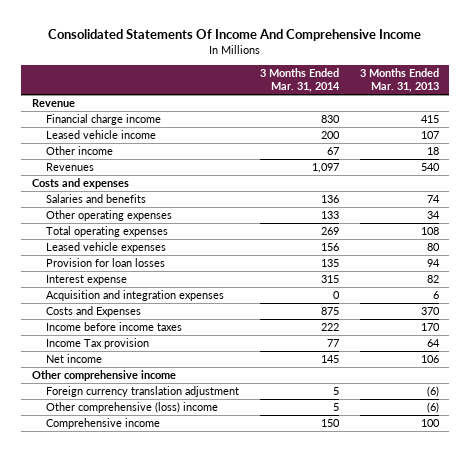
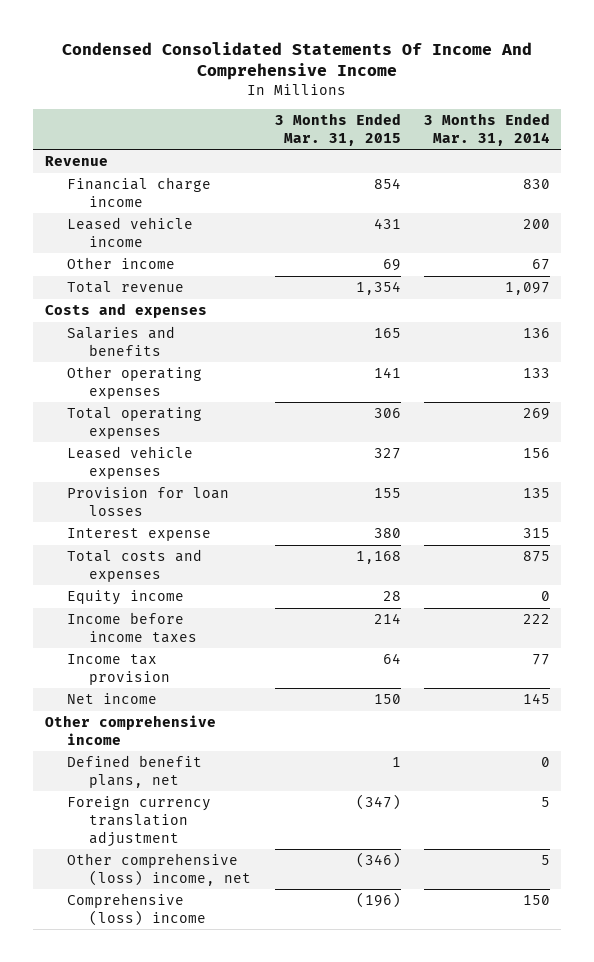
[48,28,422,41] Consolidated Statements Of Income And Comprehensive Income -> [62,41,533,81] Condensed Consolidated Statements Of Income And Comprehensive Income
[360,68,440,93] 3 Months Ended Mar. 31, 2013 -> none
none -> [274,113,401,147] 3 Months Ended Mar. 31, 2015
[46,163,95,172] Revenues -> [66,281,184,294] Total revenue
[46,290,225,302] Acquisition and integration expenses -> none
[46,306,142,318] Costs and Expenses -> [66,549,202,582] Total costs and expenses
none -> [66,590,184,606] Equity income
[46,338,150,350] Income Tax provision -> [66,654,171,685] Income tax provision
none -> [66,755,202,788] Defined benefit plans, net
[46,402,219,414] Other comprehensive (loss) income -> [66,853,252,886] Other comprehensive (loss) income, net
[46,418,161,430] Comprehensive income -> [66,893,207,926] Comprehensive (loss) income

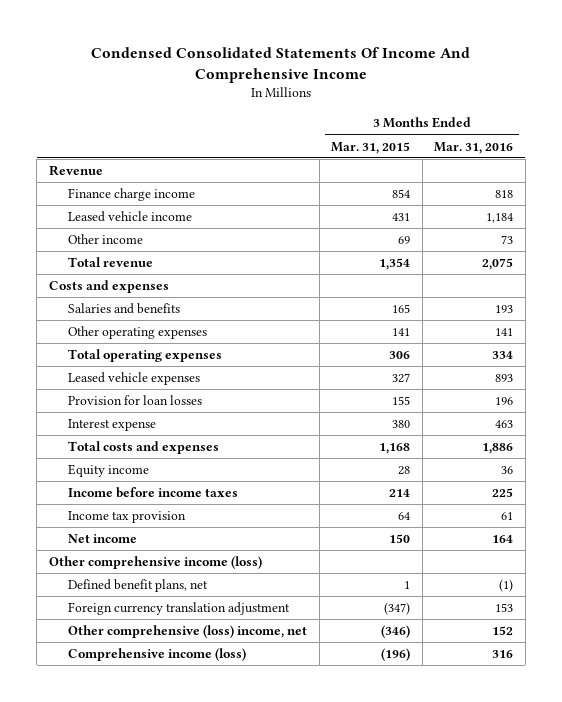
[423,113,550,147] 3 Months Ended Mar. 31, 2014 -> none
none -> [434,141,514,154] Mar. 31, 2016
[66,177,211,207] Financial charge income -> [68,188,196,202] Finance charge income
[44,715,216,745] Other comprehensive income -> [48,556,262,570] Other comprehensive income (loss)
[66,893,207,926] Comprehensive (loss) income -> [68,648,247,662] Comprehensive income (loss)

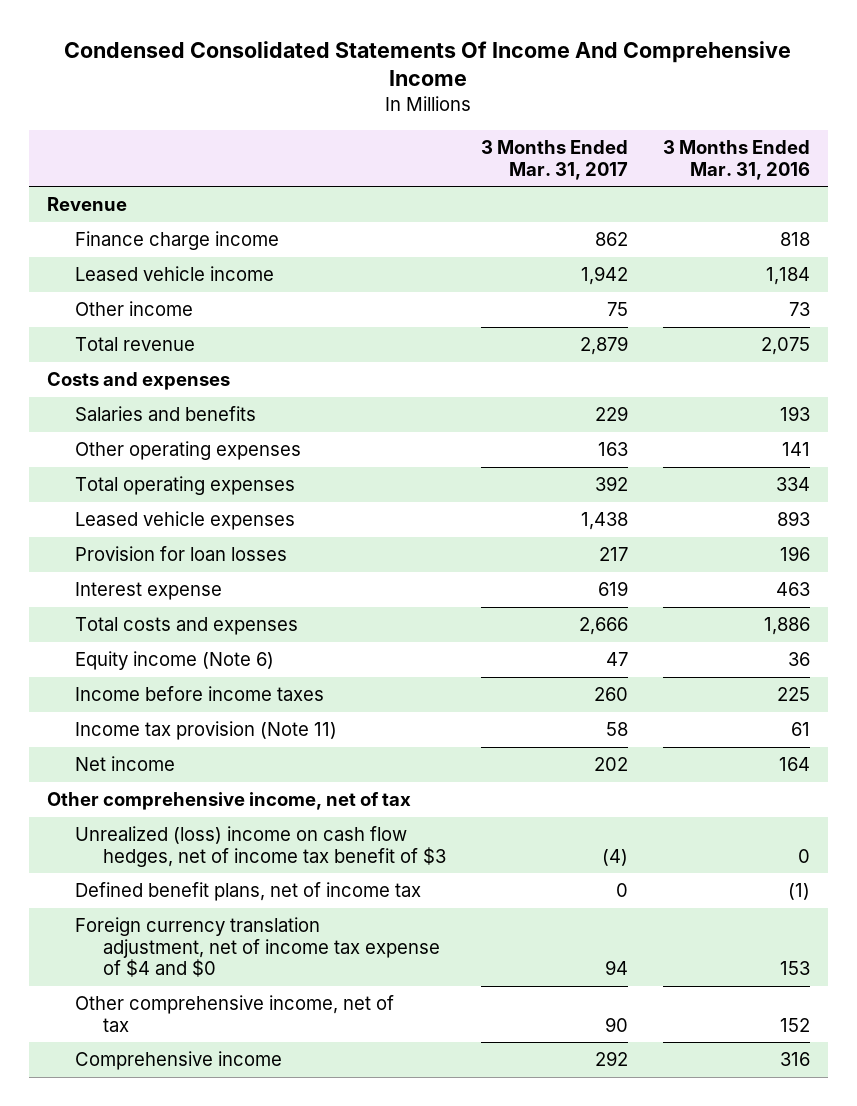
[331,141,411,154] Mar. 31, 2015 -> none
none -> [481,140,629,180] 3 Months Ended Mar. 31, 2017
[68,464,150,478] Equity income -> [74,651,274,671] Equity income (Note 6)
[68,511,187,524] Income tax provision -> [74,721,337,741] Income tax provision (Note 11)
[48,556,262,570] Other comprehensive income (loss) -> [46,792,411,811] Other comprehensive income, net of tax
none -> [74,826,446,867] Unrealized (loss) income on cash flow hedges, net of income tax benefit of $3
[68,579,209,593] Defined benefit plans, net -> [74,882,421,902] Defined benefit plans, net of income tax
[68,602,291,616] Foreign currency translation adjustment -> [74,917,440,978] Foreign currency translation adjustment, net of income tax expense of $4 and $0
[68,625,308,639] Other comprehensive (loss) income, net -> [74,995,394,1032] Other comprehensive income, net of tax
[68,648,247,662] Comprehensive income (loss) -> [74,1051,282,1071] Comprehensive income

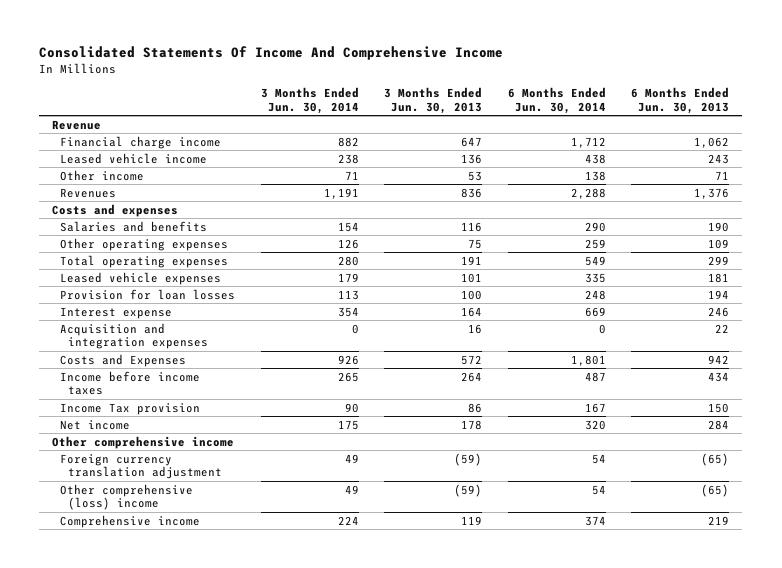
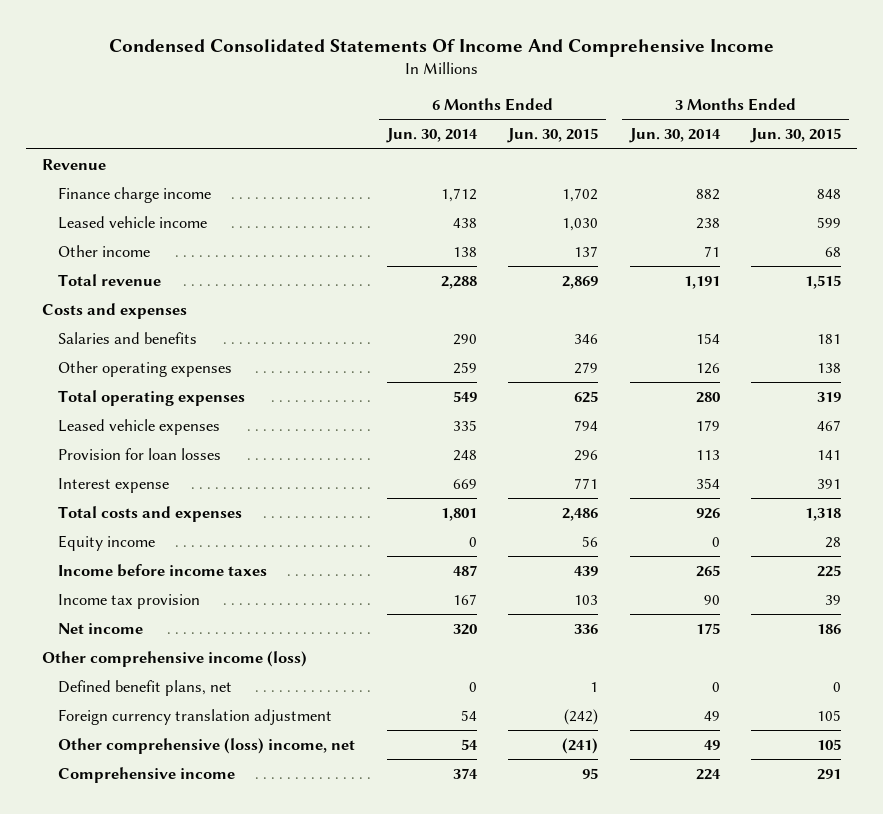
[39,46,504,61] Consolidated Statements Of Income And Comprehensive Income -> [108,38,774,57] Condensed Consolidated Statements Of Income And Comprehensive Income
[384,87,483,114] 3 Months Ended Jun. 30, 2013 -> none
[631,87,730,114] 6 Months Ended Jun. 30, 2013 -> none
none -> [507,128,599,144] Jun. 30, 2015
none -> [750,128,842,144] Jun. 30, 2015
[60,135,222,149] Financial charge income -> [58,186,212,203] Finance charge income
[60,187,117,198] Revenues -> [58,273,162,286] Total revenue
[60,322,209,350] Acquisition and integration expenses -> none
[60,353,187,367] Costs and Expenses -> [58,505,243,522] Total costs and expenses
none -> [58,534,156,551] Equity income
[60,402,201,415] Income Tax provision -> [58,593,201,609] Income tax provision
[52,435,235,449] Other comprehensive income -> [41,650,307,667] Other comprehensive income (loss)
none -> [58,679,233,696] Defined benefit plans, net
[60,483,194,511] Other comprehensive (loss) income -> [58,737,356,754] Other comprehensive (loss) income, net

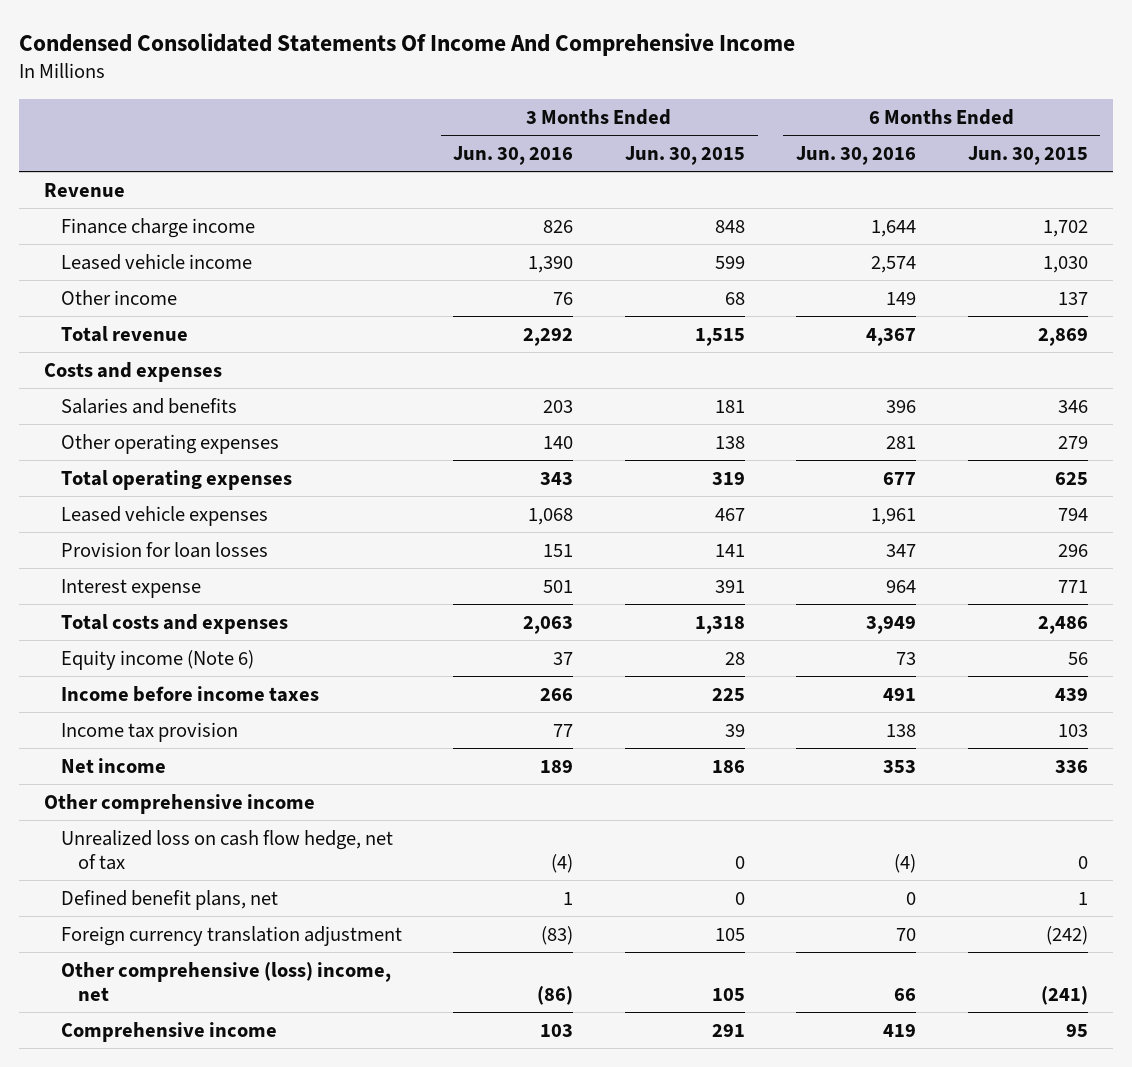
[385,128,478,144] Jun. 30, 2014 -> none
[628,128,721,144] Jun. 30, 2014 -> none
none -> [453,145,574,165] Jun. 30, 2016
none -> [796,145,917,165] Jun. 30, 2016
[58,534,156,551] Equity income -> [61,649,255,670] Equity income (Note 6)
[41,650,307,667] Other comprehensive income (loss) -> [44,793,316,814] Other comprehensive income
none -> [61,829,394,871] Unrealized loss on cash flow hedge, net of tax

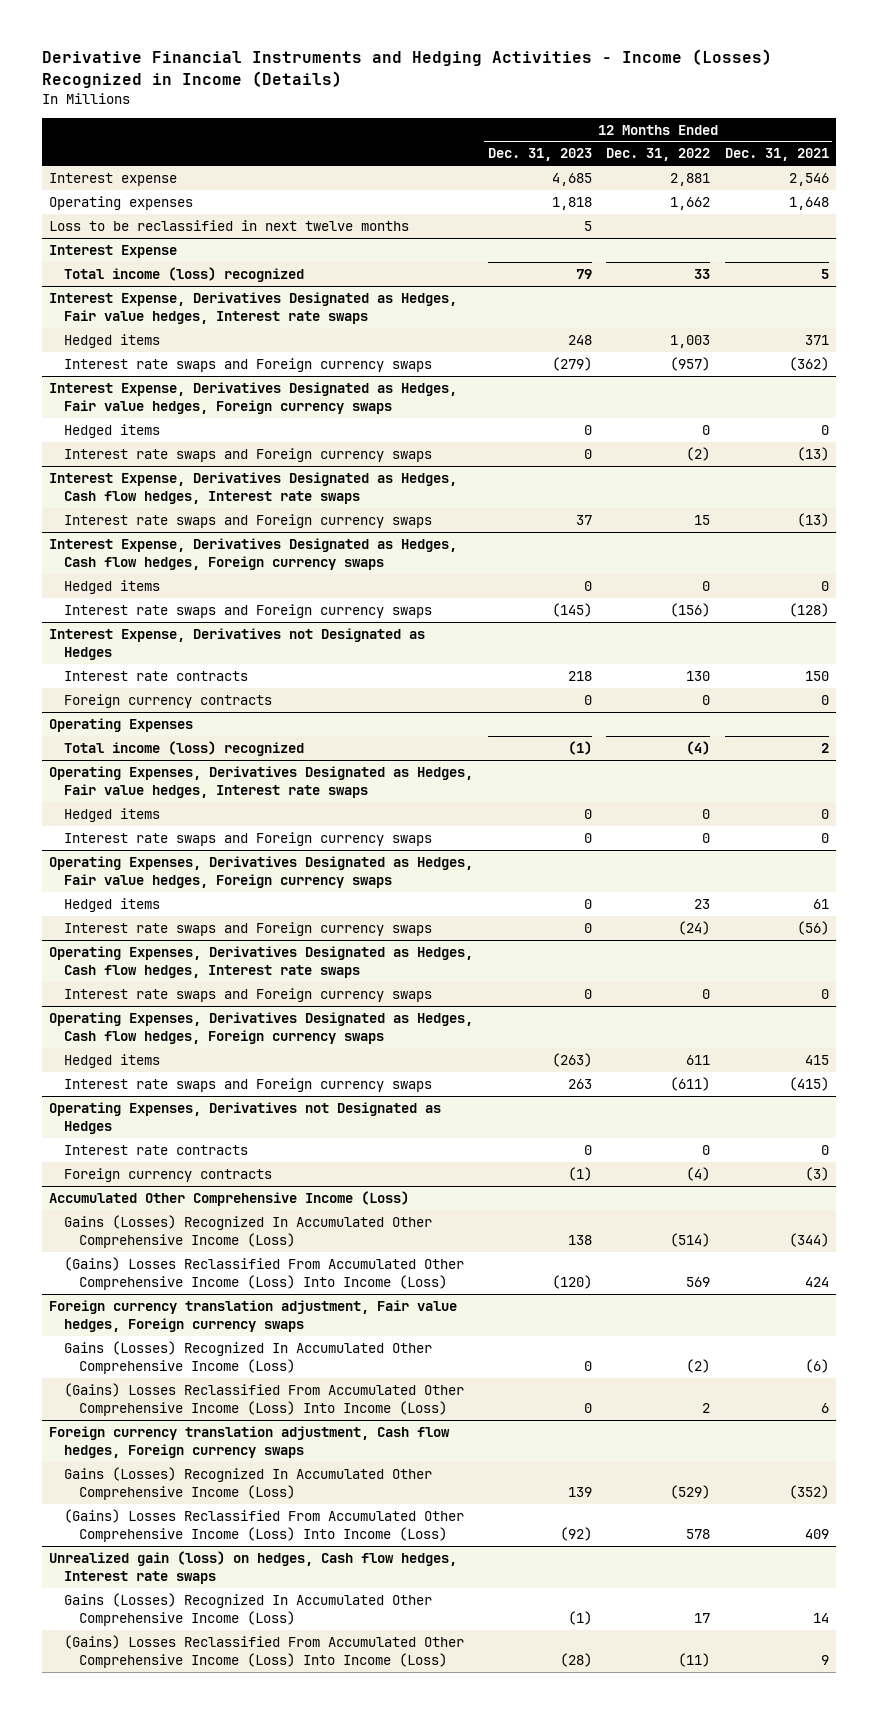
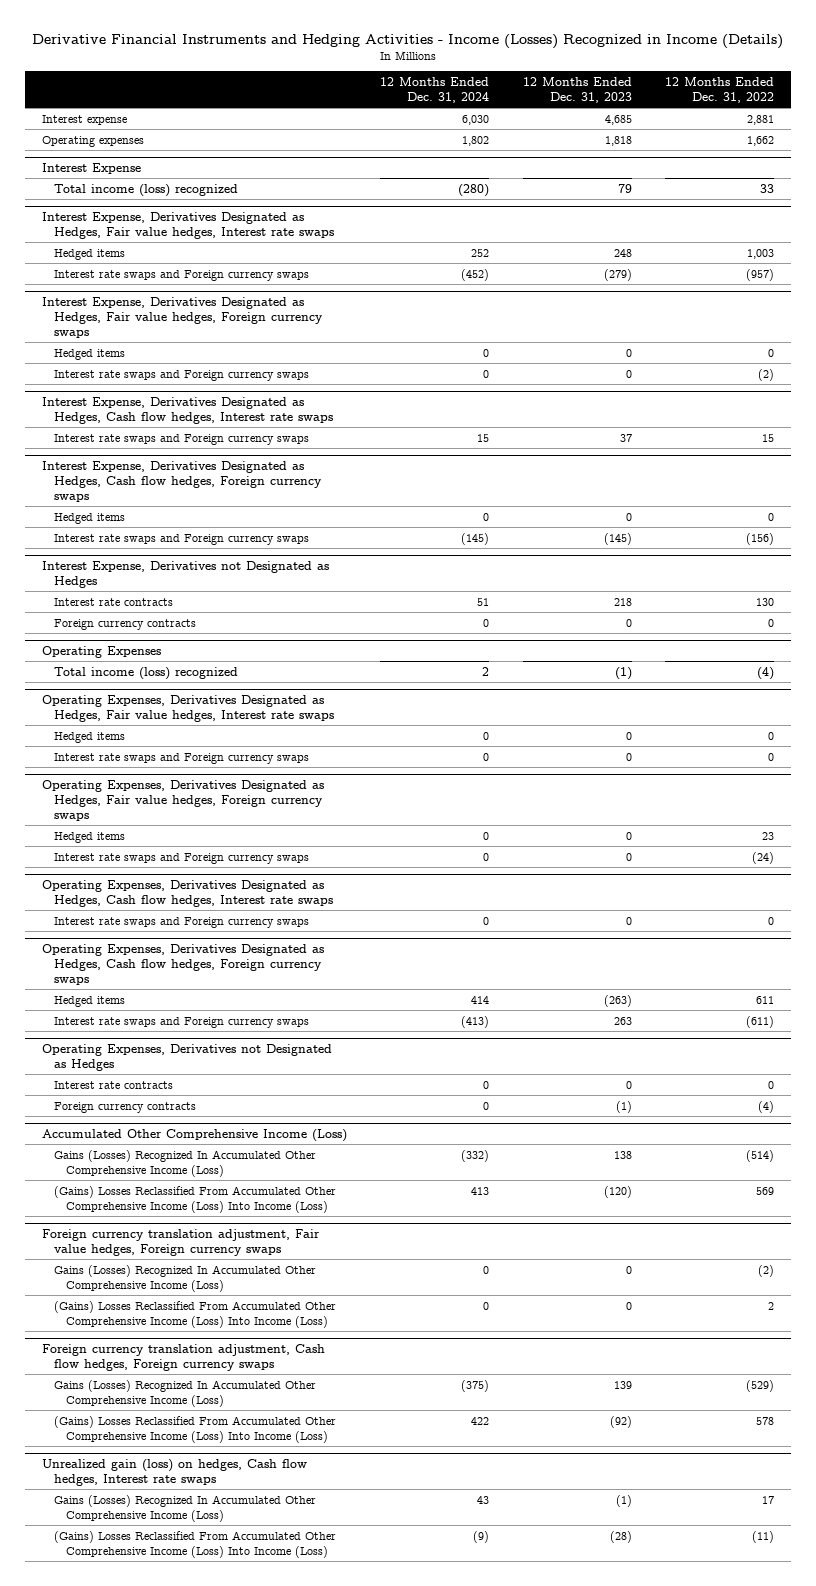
[724,148,829,162] Dec. 31, 2021 -> none
none -> [380,76,490,103] 12 Months Ended Dec. 31, 2024
[49,219,410,231] Loss to be reclassified in next twelve months -> none

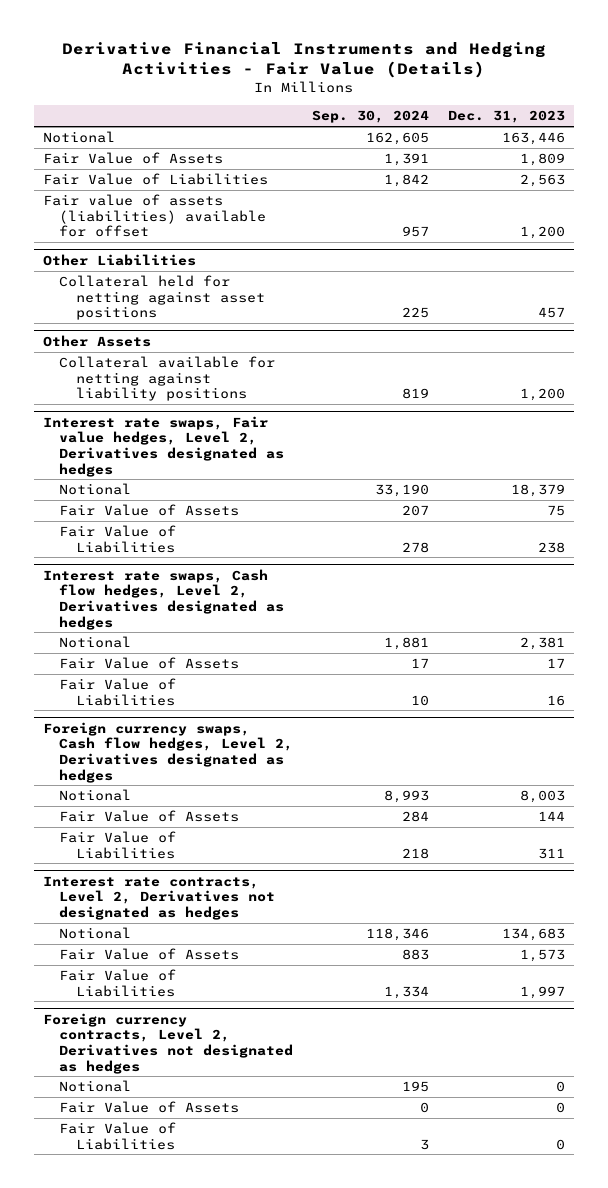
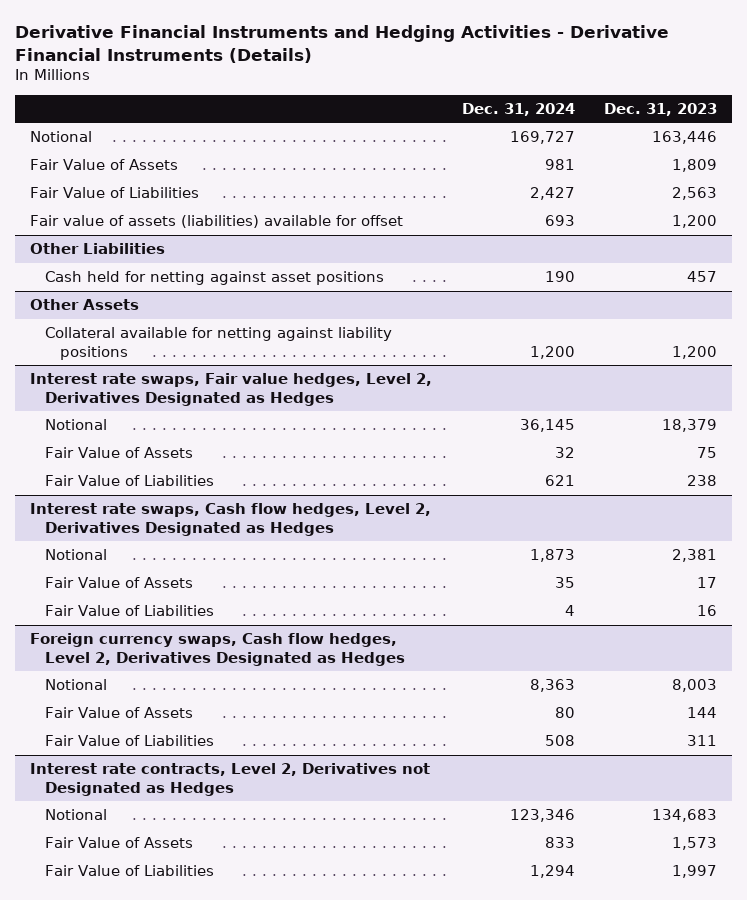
[61,42,546,79] Derivative Financial Instruments and Hedging Activities - Fair Value (Details) -> [15,24,670,63] Derivative Financial Instruments and Hedging Activities - Derivative Financial Instruments (Details)
[312,110,430,124] Sep. 30, 2024 -> none
none -> [461,102,575,116] Dec. 31, 2024
[59,274,265,321] Collateral held for netting against asset positions -> [44,271,384,286] Cash held for netting against asset positions
[43,415,285,477] Interest rate swaps, Fair value hedges, Level 2, Derivatives designated as hedges -> [30,373,433,406] Interest rate swaps, Fair value hedges, Level 2, Derivatives Designated as Hedges
[43,568,285,630] Interest rate swaps, Cash flow hedges, Level 2, Derivatives designated as hedges -> [30,503,432,536] Interest rate swaps, Cash flow hedges, Level 2, Derivatives Designated as Hedges
[43,721,294,783] Foreign currency swaps, Cash flow hedges, Level 2, Derivatives designated as hedges -> [30,633,405,666] Foreign currency swaps, Cash flow hedges, Level 2, Derivatives Designated as Hedges
[43,875,276,920] Interest rate contracts, Level 2, Derivatives not designated as hedges -> [30,763,431,796] Interest rate contracts, Level 2, Derivatives not Designated as Hedges
[43,1012,294,1074] Foreign currency contracts, Level 2, Derivatives not designated as hedges -> none
[59,1079,132,1092] Notional -> none
[59,1100,240,1113] Fair Value of Assets -> none
[59,1121,177,1150] Fair Value of Liabilities -> none

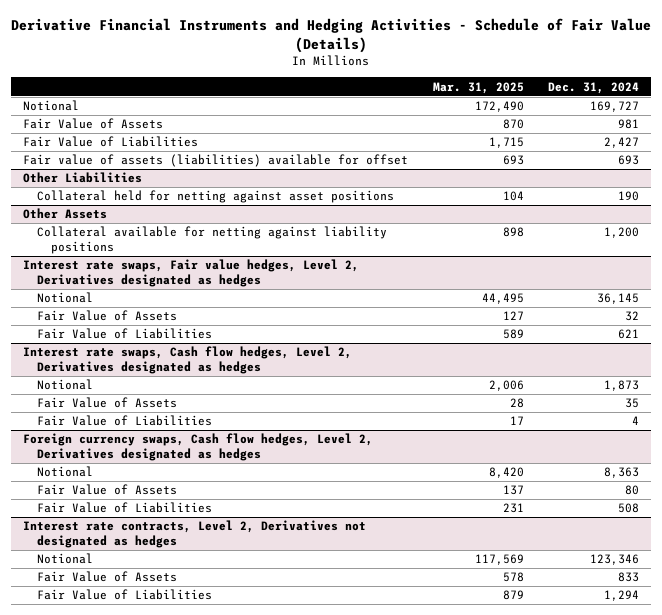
[15,24,670,63] Derivative Financial Instruments and Hedging Activities - Derivative Financial Instruments (Details) -> [11,17,652,53] Derivative Financial Instruments and Hedging Activities - Schedule of Fair Value (Details)
[604,102,718,116] Dec. 31, 2023 -> none
none -> [432,81,524,94] Mar. 31, 2025
[44,271,384,286] Cash held for netting against asset positions -> [37,190,395,204] Collateral held for netting against asset positions
[30,373,433,406] Interest rate swaps, Fair value hedges, Level 2, Derivatives Designated as Hedges -> [23,259,360,288] Interest rate swaps, Fair value hedges, Level 2, Derivatives designated as hedges
[30,503,432,536] Interest rate swaps, Cash flow hedges, Level 2, Derivatives Designated as Hedges -> [23,346,353,375] Interest rate swaps, Cash flow hedges, Level 2, Derivatives designated as hedges
[30,633,405,666] Foreign currency swaps, Cash flow hedges, Level 2, Derivatives Designated as Hedges -> [23,433,374,462] Foreign currency swaps, Cash flow hedges, Level 2, Derivatives designated as hedges
[30,763,431,796] Interest rate contracts, Level 2, Derivatives not Designated as Hedges -> [23,520,367,549] Interest rate contracts, Level 2, Derivatives not designated as hedges

